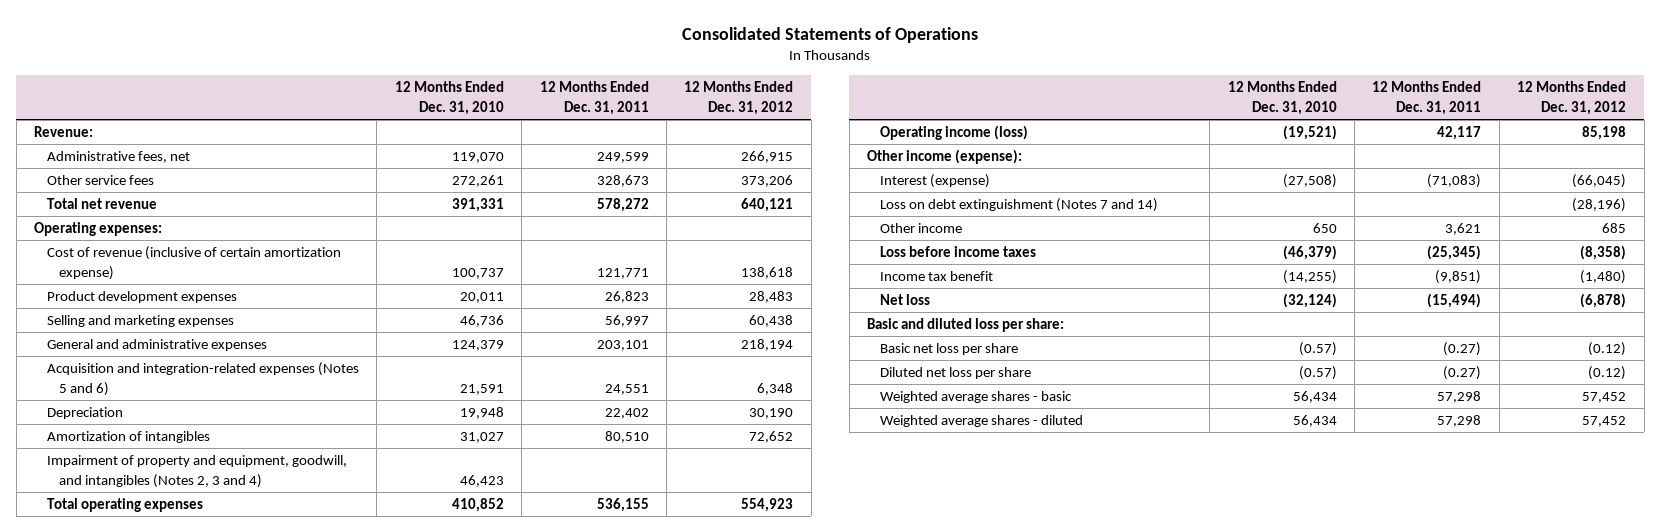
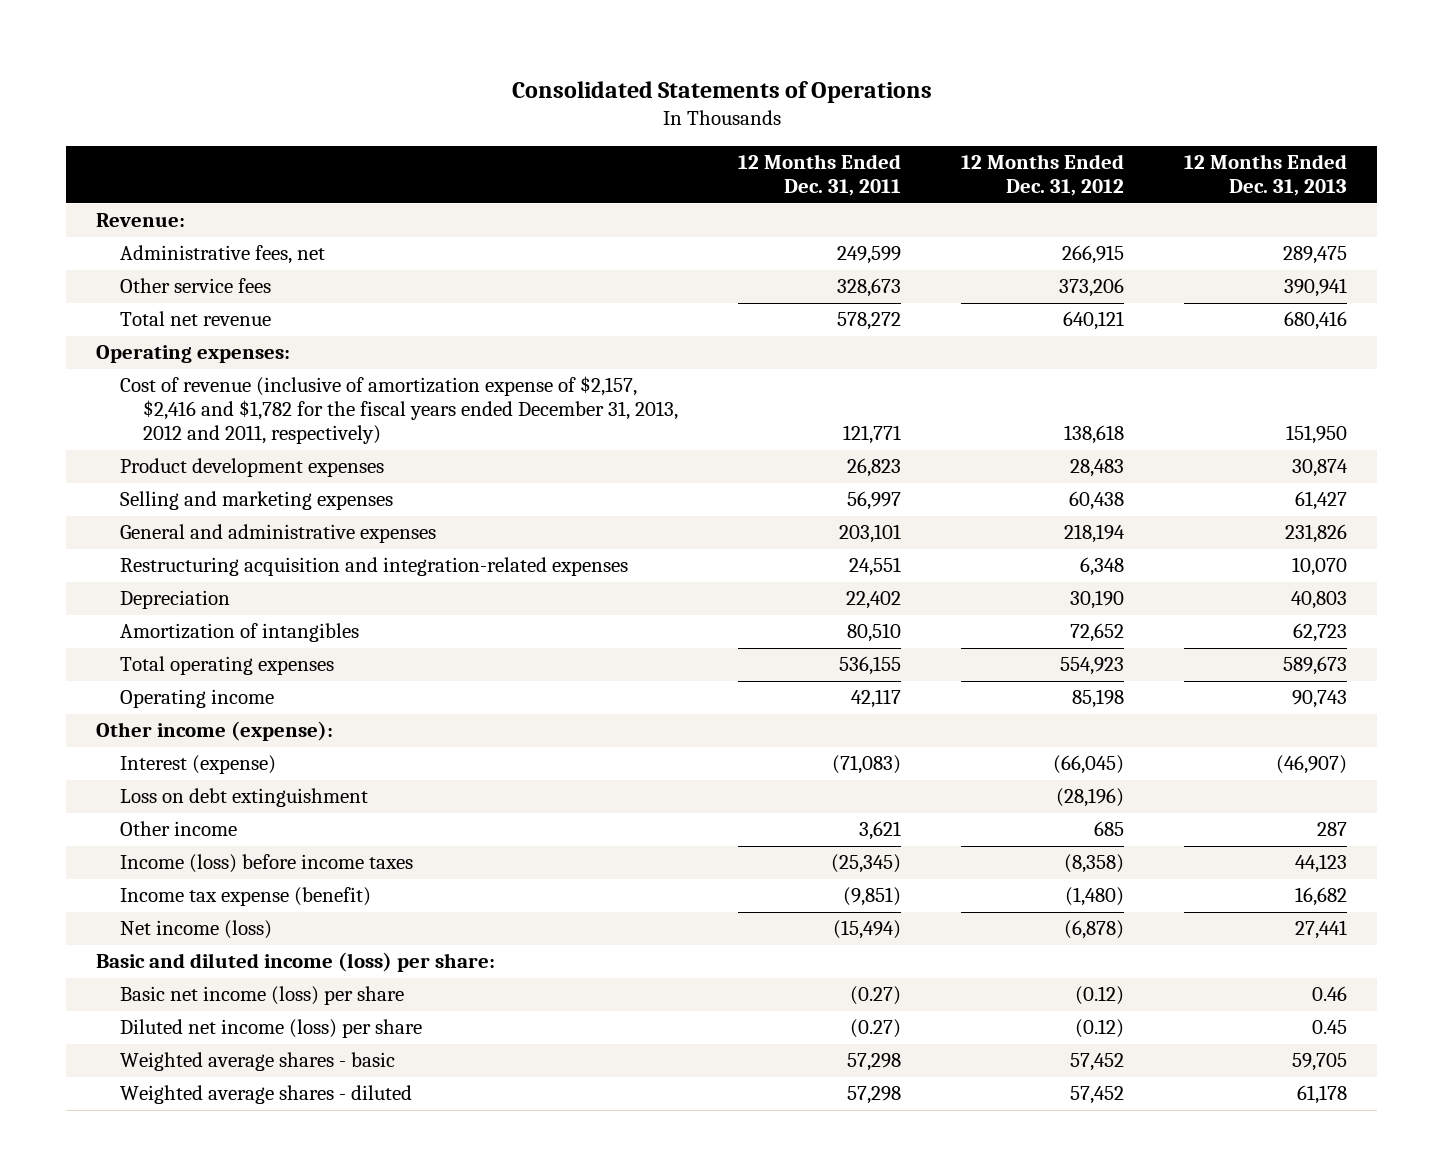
[394,81,504,115] 12 Months Ended Dec. 31, 2010 -> none
none -> [1184,154,1348,197] 12 Months Ended Dec. 31, 2013
[46,246,341,280] Cost of revenue (inclusive of certain amortization expense) -> [119,376,679,445] Cost of revenue (inclusive of amortization expense of $2,157, $2,416 and $1,782 for the fiscal years ended December 31, 2013, 2012 and 2011, respectively)
[46,362,359,396] Acquisition and integration-related expenses (Notes 5 and 6) -> [119,557,628,577] Restructuring acquisition and integration-related expenses
[46,455,347,488] Impairment of property and equipment, goodwill, and intangibles (Notes 2, 3 and 4) -> none
[879,125,1028,141] Operating income (loss) -> [119,689,274,709] Operating income
[879,198,1158,213] Loss on debt extinguishment (Notes 7 and 14) -> [119,788,368,808] Loss on debt extinguishment
[879,246,1036,258] Loss before income taxes -> [119,854,413,874] Income (loss) before income taxes
[879,271,993,282] Income tax benefit -> [119,887,371,907] Income tax expense (benefit)
[879,294,930,306] Net loss -> [119,920,272,940] Net income (loss)
[867,318,1065,333] Basic and diluted loss per share: -> [96,952,496,973] Basic and diluted income (loss) per share:
[879,343,1018,356] Basic net loss per share -> [119,986,404,1006] Basic net income (loss) per share
[879,367,1031,380] Diluted net loss per share -> [119,1019,422,1039] Diluted net income (loss) per share

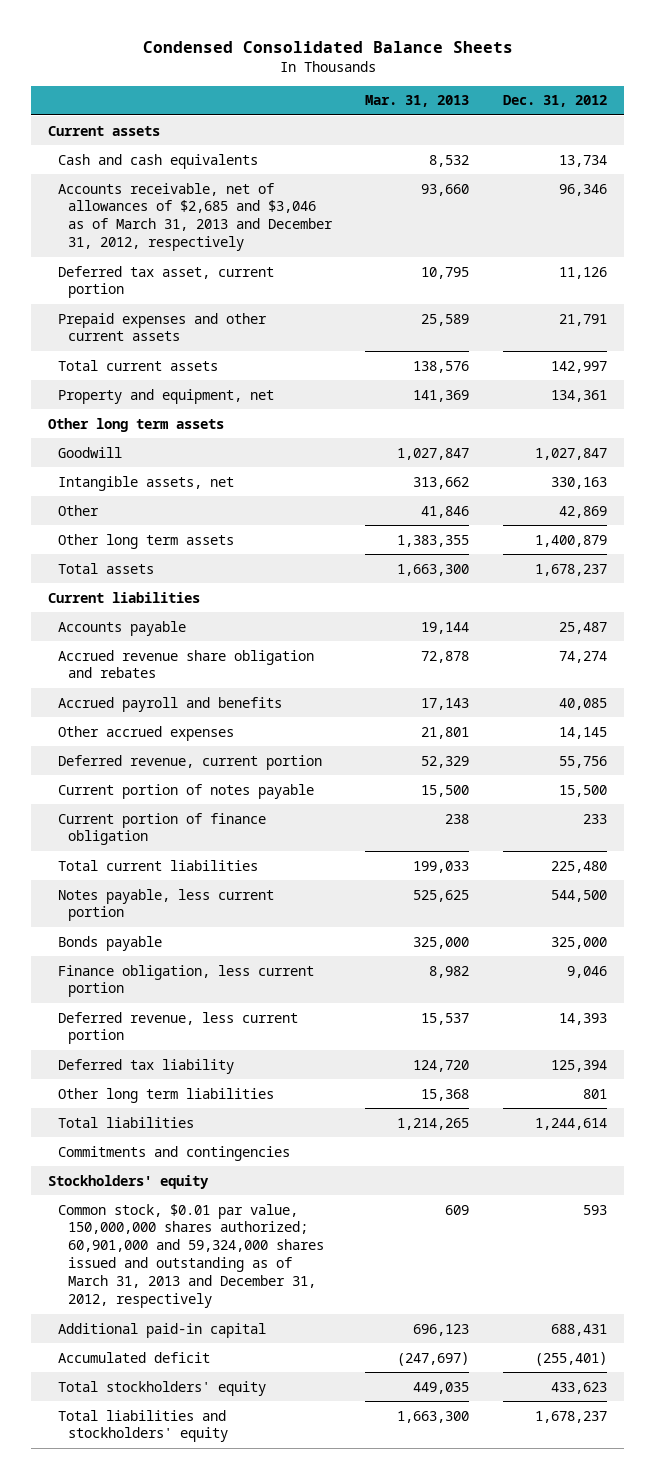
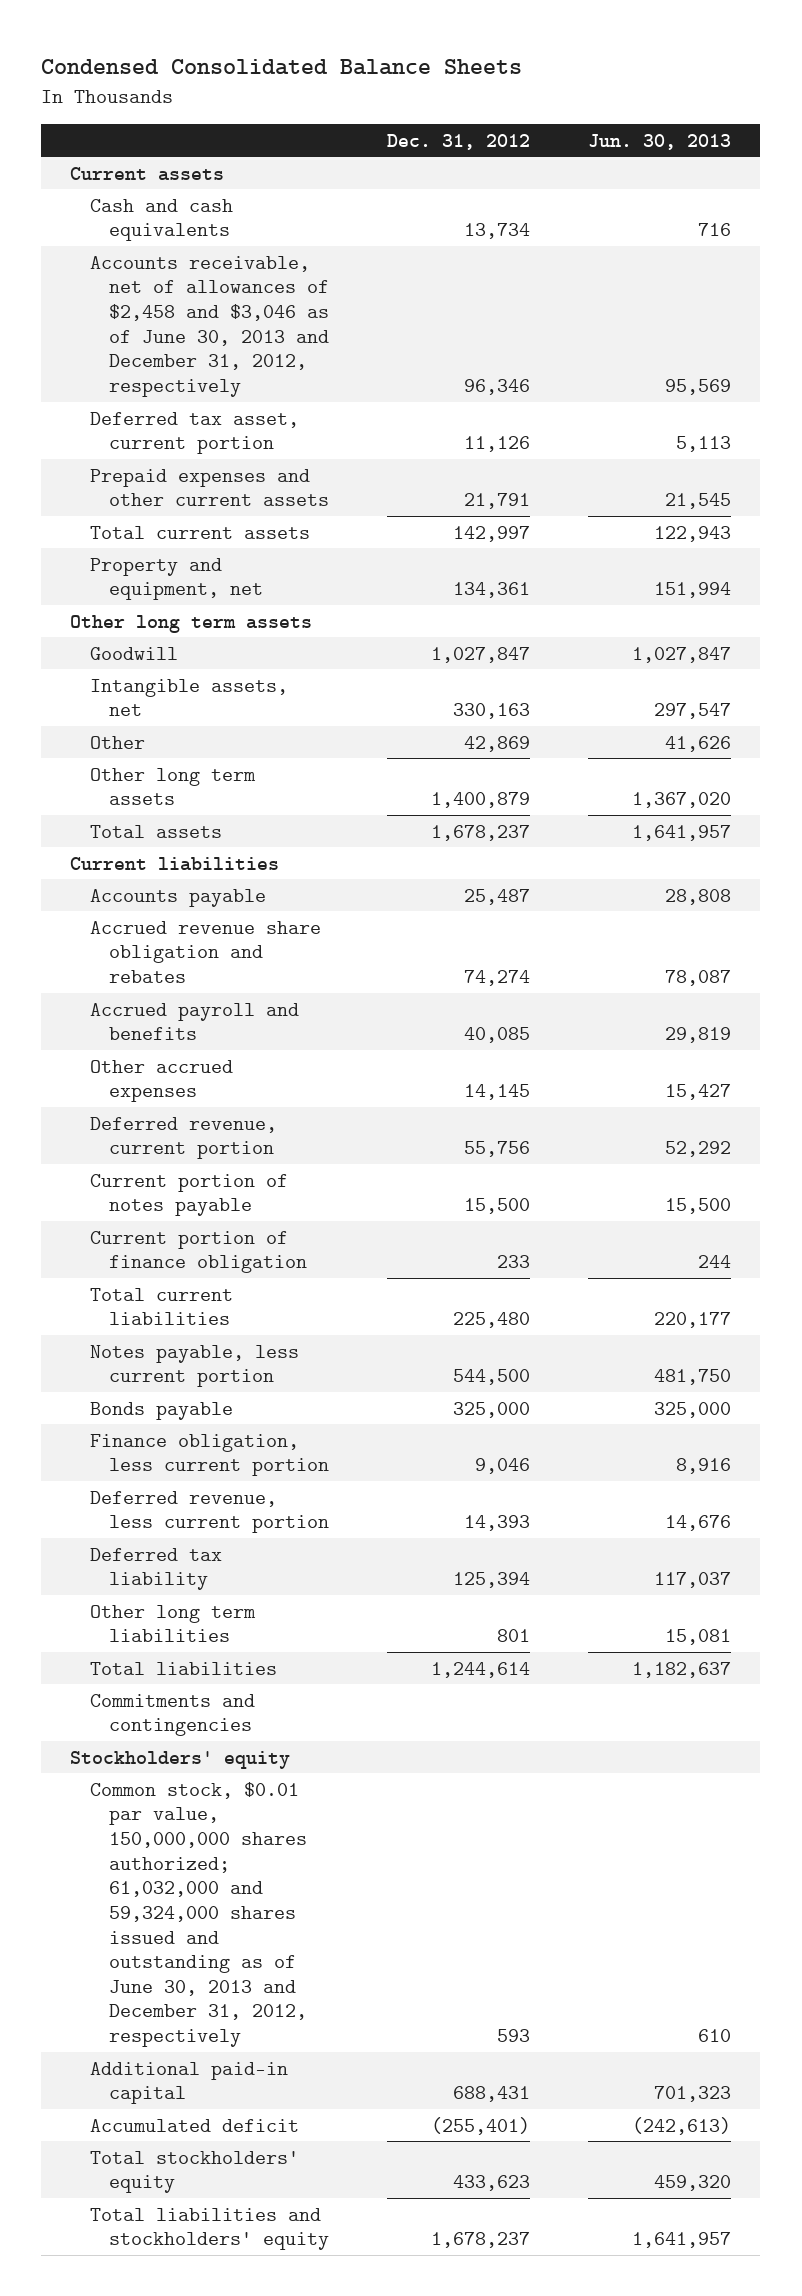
[365,95,470,108] Mar. 31, 2013 -> none
none -> [588,133,732,150] Jun. 30, 2013
[57,182,333,252] Accounts receivable, net of allowances of $2,685 and $3,046 as of March 31, 2013 and December 31, 2012, respectively -> [89,255,330,397] Accounts receivable, net of allowances of $2,458 and $3,046 as of June 30, 2013 and December 31, 2012, respectively
[57,1203,324,1309] Common stock, $0.01 par value, 150,000,000 shares authorized; 60,901,000 and 59,324,000 shares issued and outstanding as of March 31, 2013 and December 31, 2012, respectively -> [89,1781,308,2048] Common stock, $0.01 par value, 150,000,000 shares authorized; 61,032,000 and 59,324,000 shares issued and outstanding as of June 30, 2013 and December 31, 2012, respectively

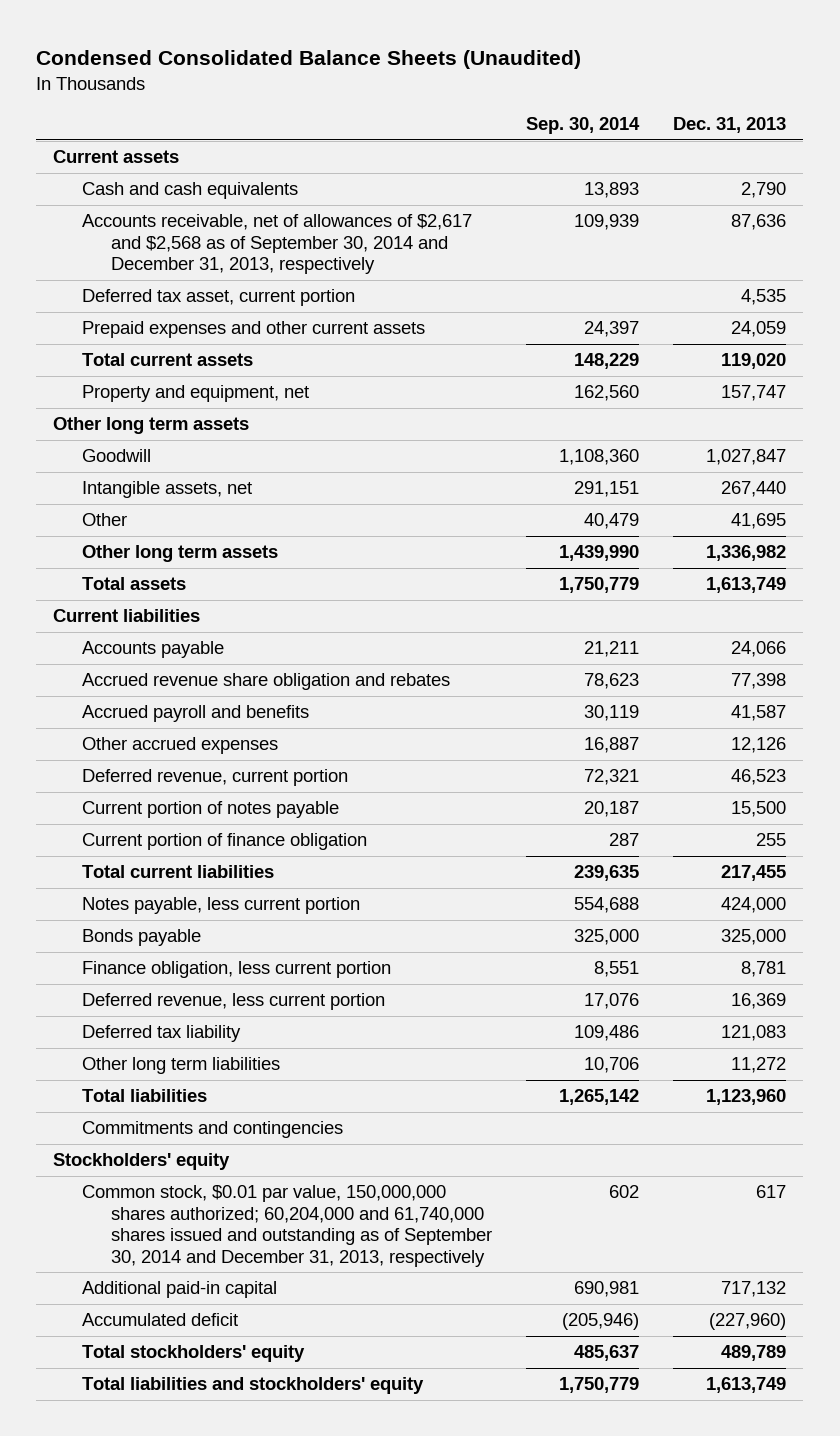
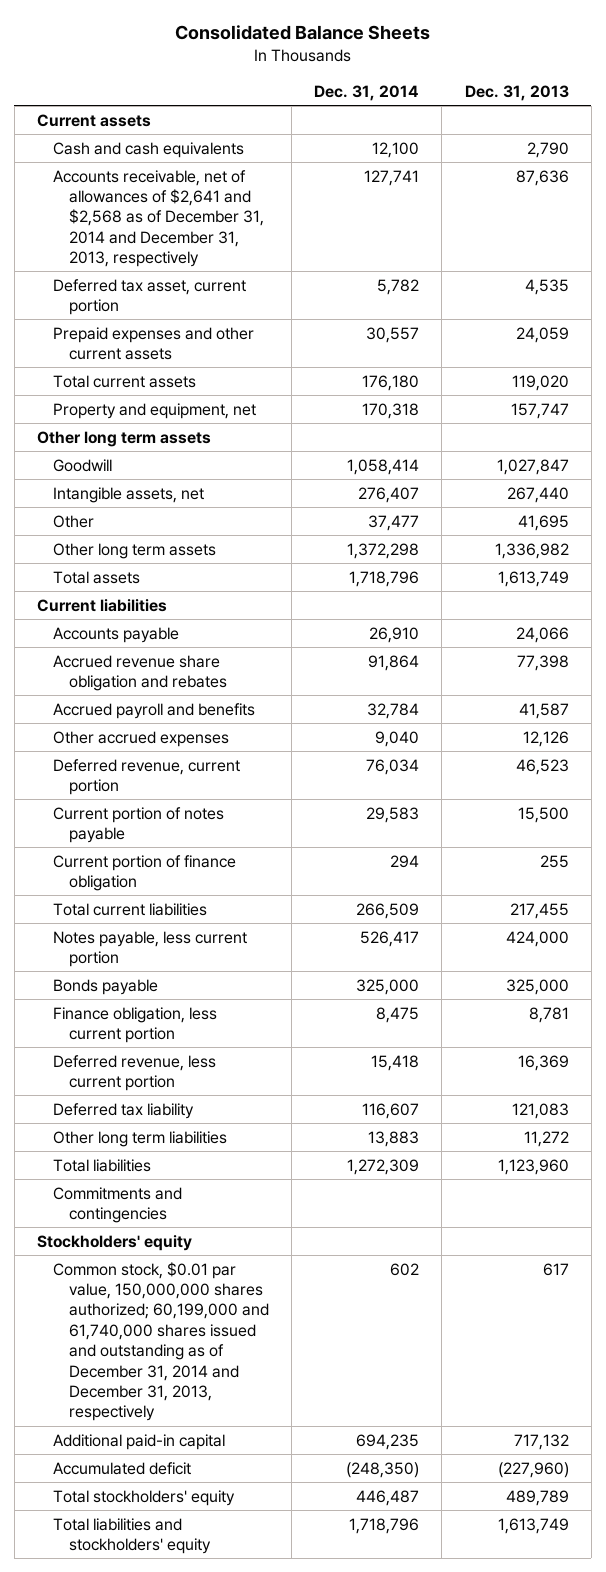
[36,49,582,69] Condensed Consolidated Balance Sheets (Unaudited) -> [174,25,430,41] Consolidated Balance Sheets
[526,117,641,135] Sep. 30, 2014 -> none
none -> [314,84,420,101] Dec. 31, 2014
[82,214,473,275] Accounts receivable, net of allowances of $2,617 and $2,568 as of September 30, 2014 and December 31, 2013, respectively -> [53,169,265,268] Accounts receivable, net of allowances of $2,641 and $2,568 as of December 31, 2014 and December 31, 2013, respectively
[82,1185,493,1267] Common stock, $0.01 par value, 150,000,000 shares authorized; 60,204,000 and 61,740,000 shares issued and outstanding as of September 30, 2014 and December 31, 2013, respectively -> [53,1261,270,1422] Common stock, $0.01 par value, 150,000,000 shares authorized; 60,199,000 and 61,740,000 shares issued and outstanding as of December 31, 2014 and December 31, 2013, respectively

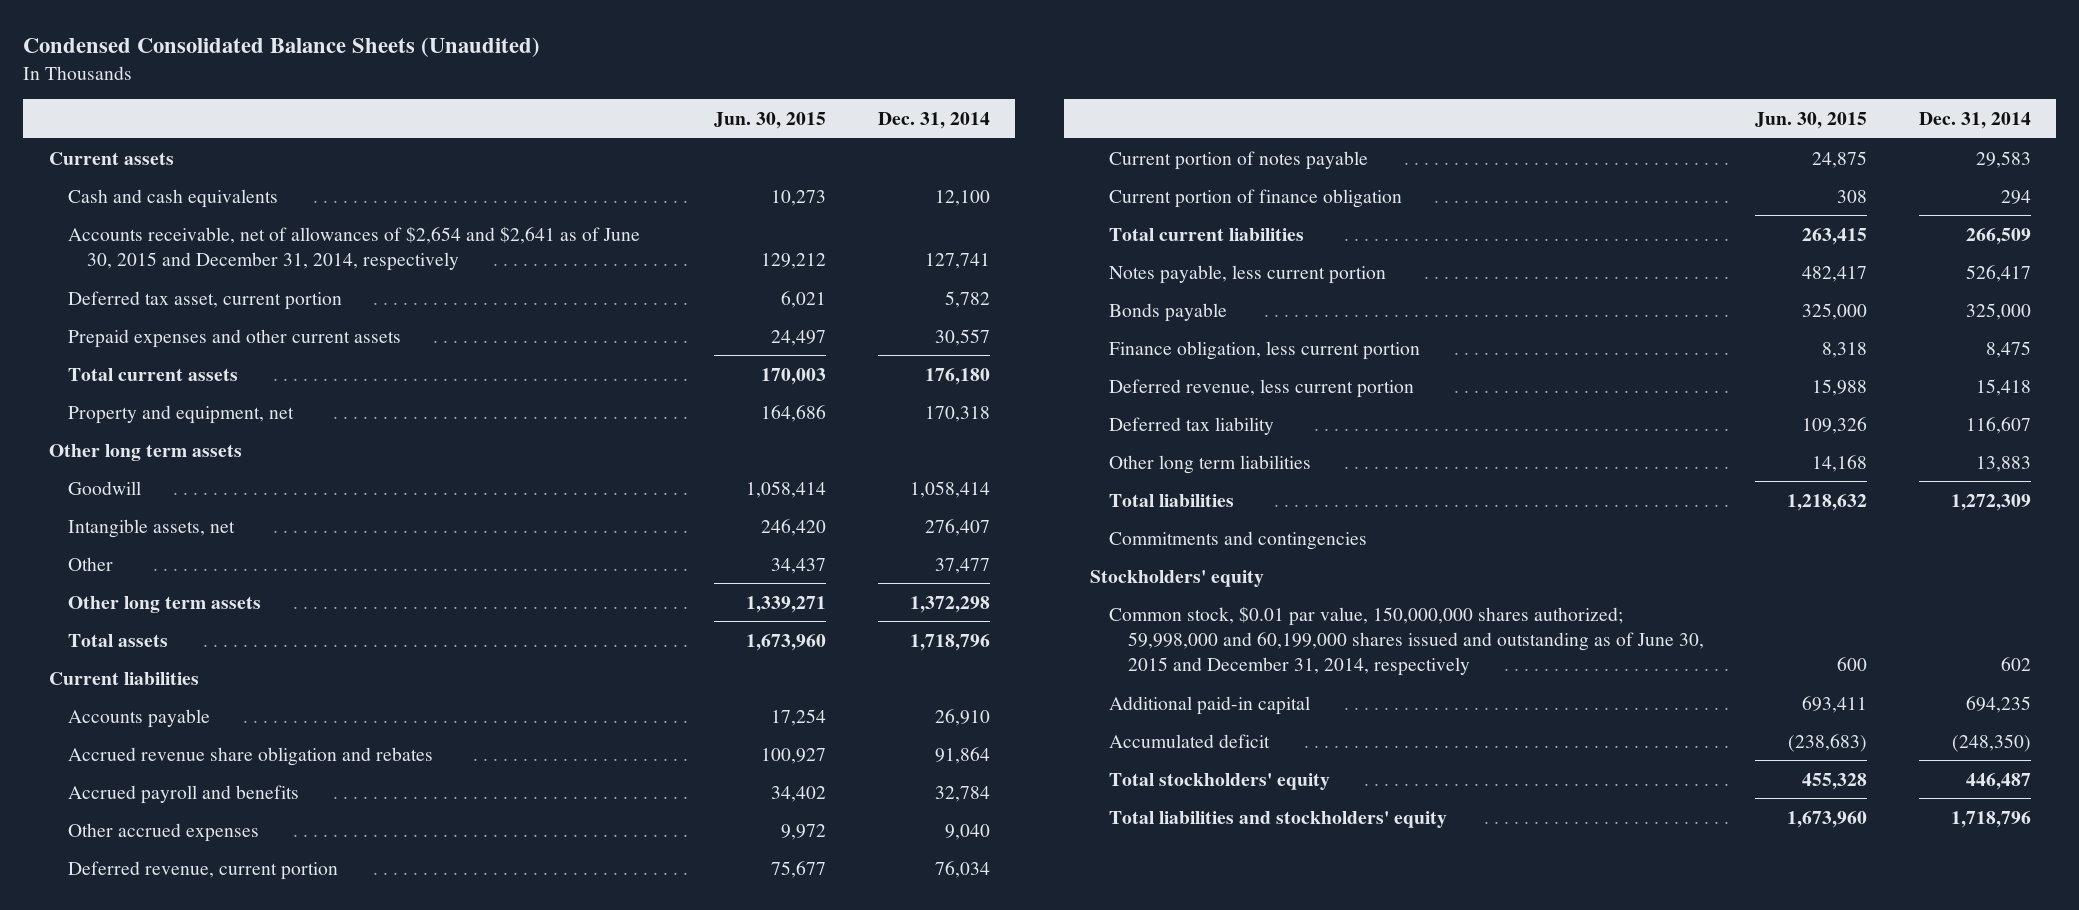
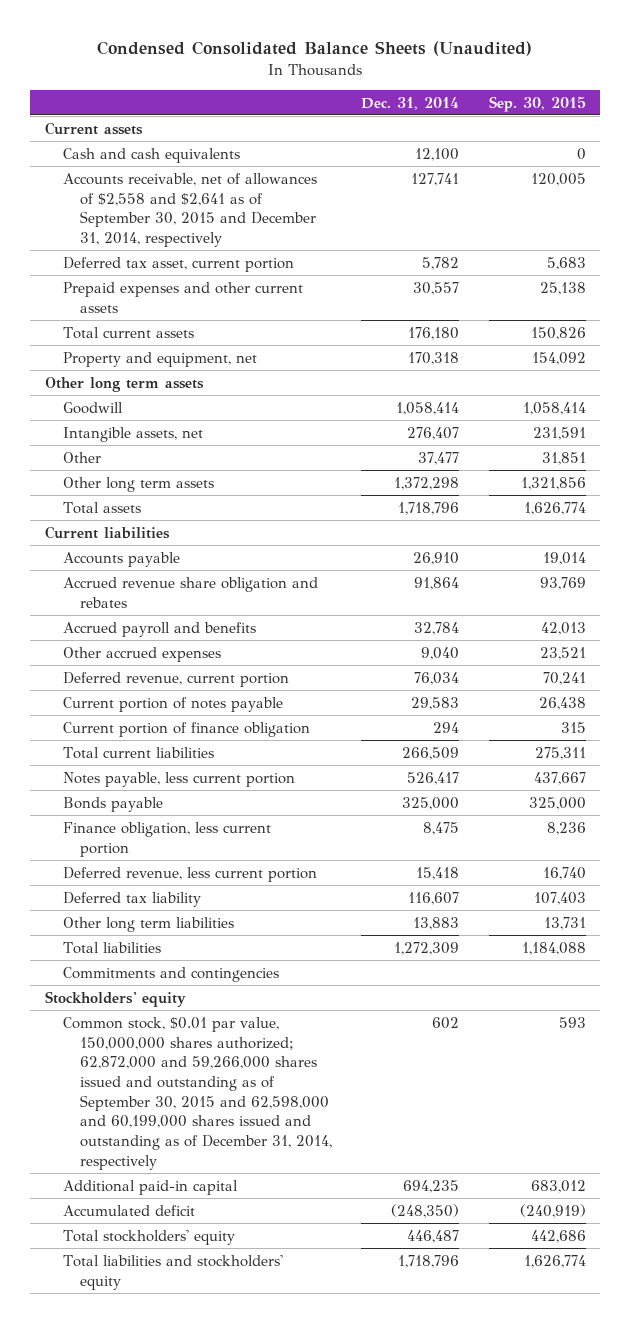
[714,111,827,129] Jun. 30, 2015 -> none
none -> [488,95,586,112] Sep. 30, 2015
[67,225,640,271] Accounts receivable, net of allowances of $2,654 and $2,641 as of June 30, 2015 and December 31, 2014, respectively -> [62,172,317,247] Accounts receivable, net of allowances of $2,558 and $2,641 as of September 30, 2015 and December 31, 2014, respectively
[1108,605,1704,677] Common stock, $0.01 par value, 150,000,000 shares authorized; 59,998,000 and 60,199,000 shares issued and outstanding as of June 30, 2015 and December 31, 2014, respectively -> [62,1016,333,1170] Common stock, $0.01 par value, 150,000,000 shares authorized; 62,872,000 and 59,266,000 shares issued and outstanding as of September 30, 2015 and 62,598,000 and 60,199,000 shares issued and outstanding as of December 31, 2014, respectively

